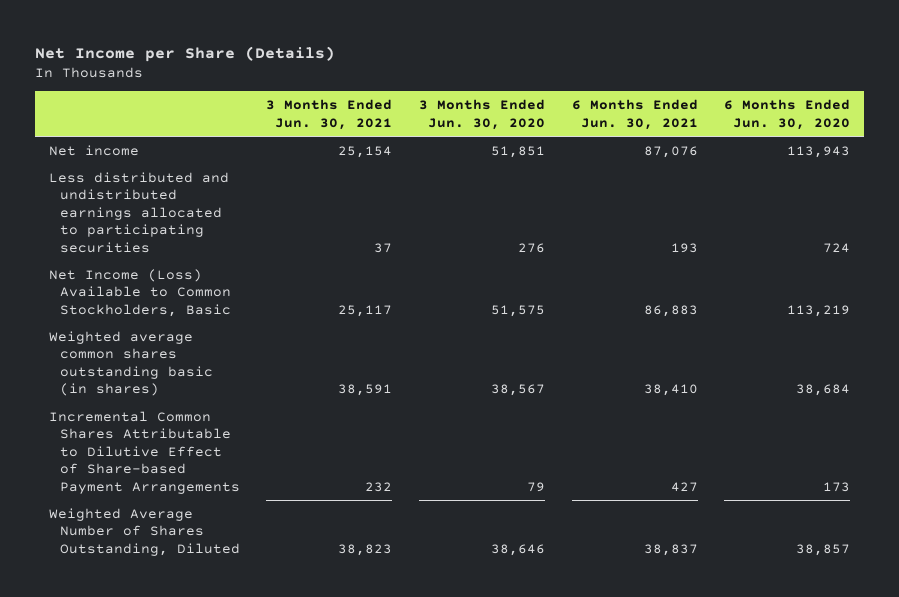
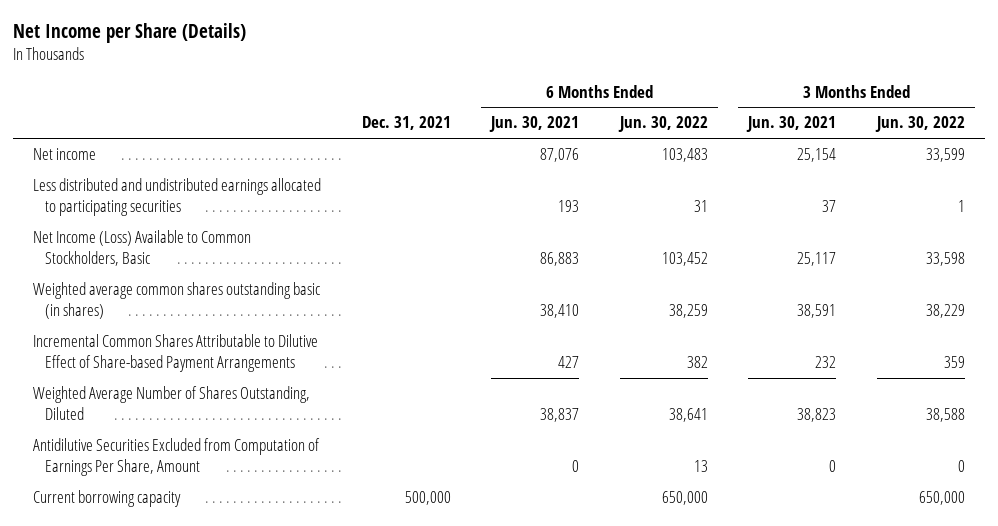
[419,99,546,130] 3 Months Ended Jun. 30, 2020 -> none
[724,99,851,130] 6 Months Ended Jun. 30, 2020 -> none
none -> [361,116,451,131] Dec. 31, 2021
none -> [617,116,708,133] Jun. 30, 2022
none -> [874,116,965,133] Jun. 30, 2022
none -> [33,438,321,477] Antidilutive Securities Excluded from Computation of Earnings Per Share, Amount
none -> [33,490,182,508] Current borrowing capacity

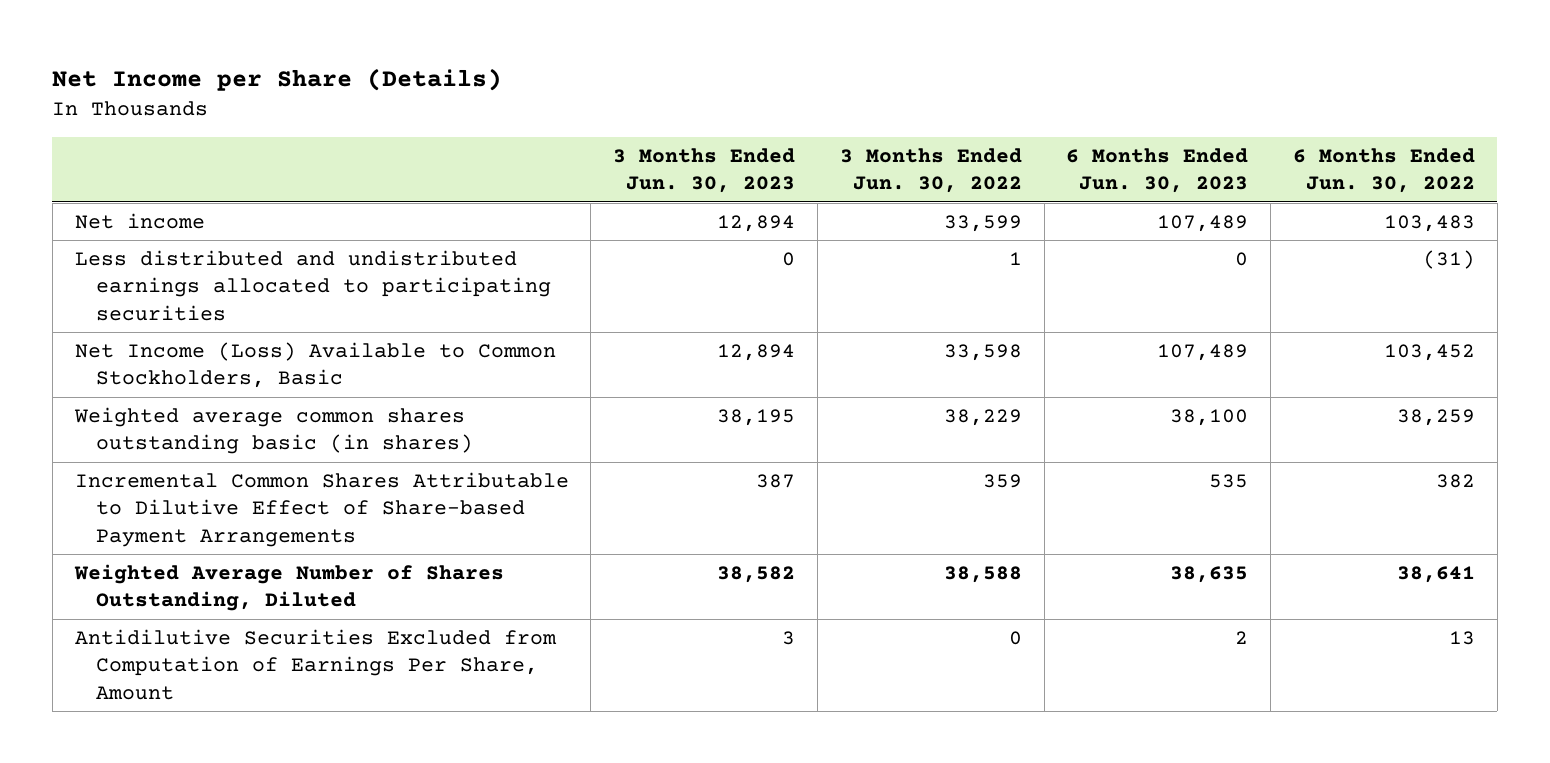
[361,116,451,131] Dec. 31, 2021 -> none
[489,116,580,133] Jun. 30, 2021 -> none
[746,116,837,133] Jun. 30, 2021 -> none
none -> [613,147,796,194] 3 Months Ended Jun. 30, 2023
none -> [1066,147,1249,194] 6 Months Ended Jun. 30, 2023
[693,200,708,213] 31 -> [1423,249,1476,269] (31)
[33,490,182,508] Current borrowing capacity -> none

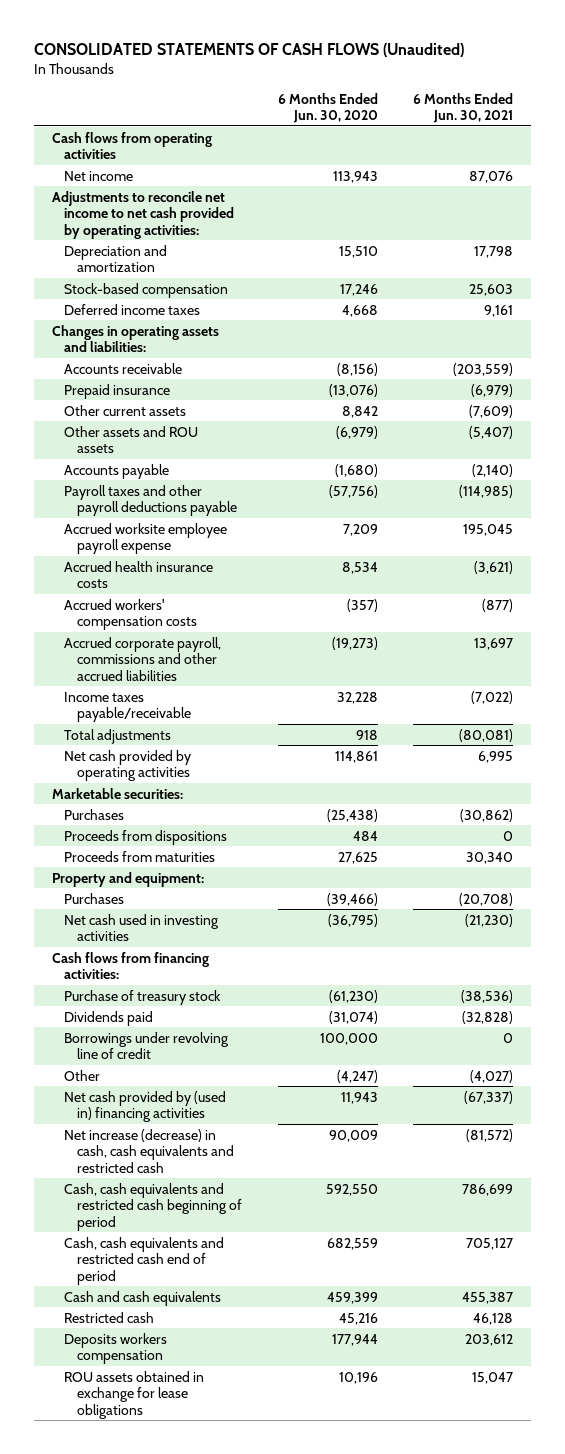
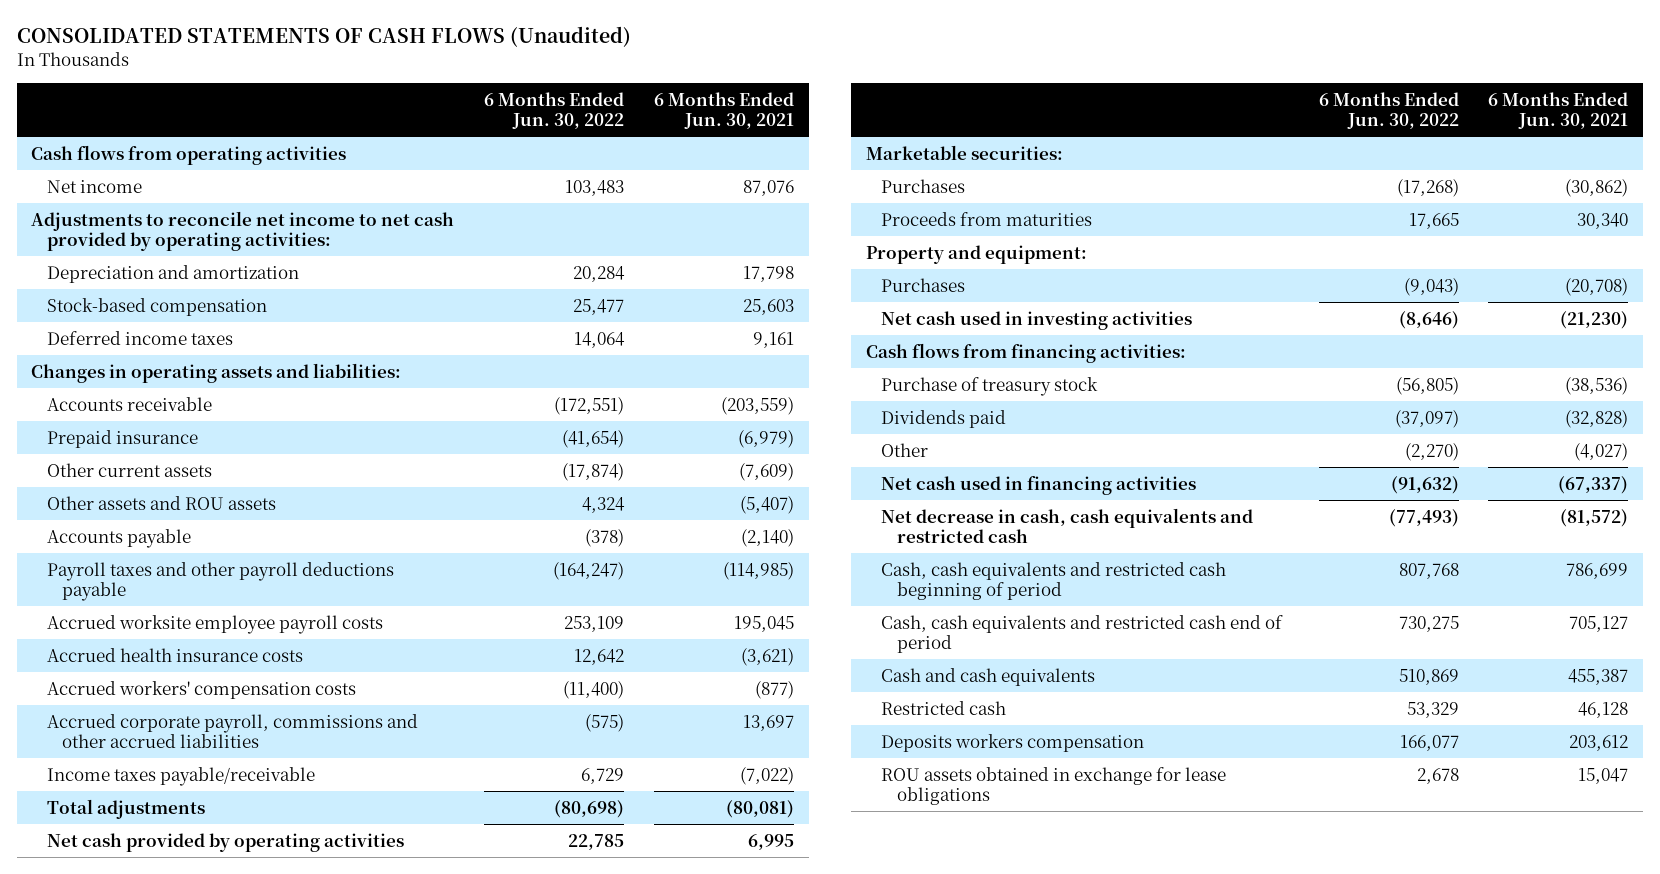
[277,92,378,124] 6 Months Ended Jun. 30, 2020 -> none
none -> [484,91,625,130] 6 Months Ended Jun. 30, 2022
[64,522,228,555] Accrued worksite employee payroll expense -> [46,614,383,634] Accrued worksite employee payroll costs
[64,829,228,845] Proceeds from dispositions -> none
[64,1031,230,1060] Borrowings under revolving line of credit -> none
[64,1090,227,1123] Net cash provided by (used in) financing activities -> [881,475,1197,495] Net cash used in financing activities
[64,1128,235,1173] Net increase (decrease) in cash, cash equivalents and restricted cash -> [881,507,1254,544] Net decrease in cash, cash equivalents and restricted cash

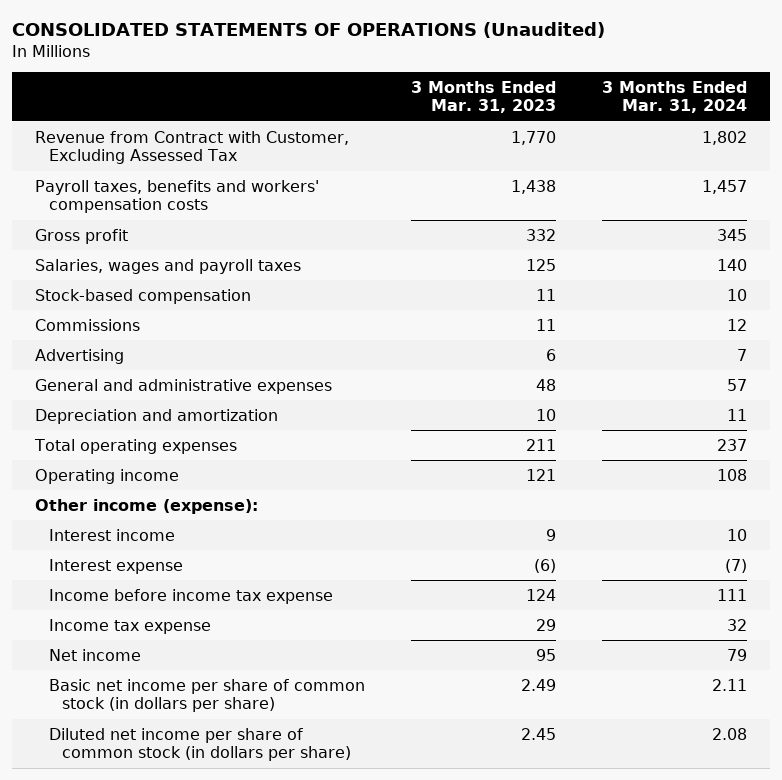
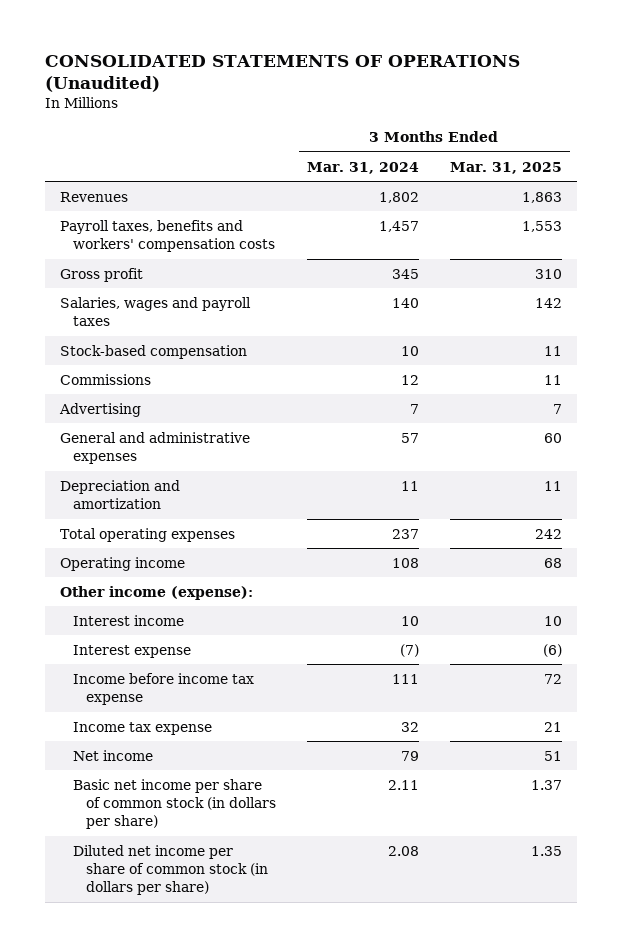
[410,81,556,114] 3 Months Ended Mar. 31, 2023 -> none
none -> [449,161,562,174] Mar. 31, 2025
[35,130,350,165] Revenue from Contract with Customer, Excluding Assessed Tax -> [60,191,129,202] Revenues

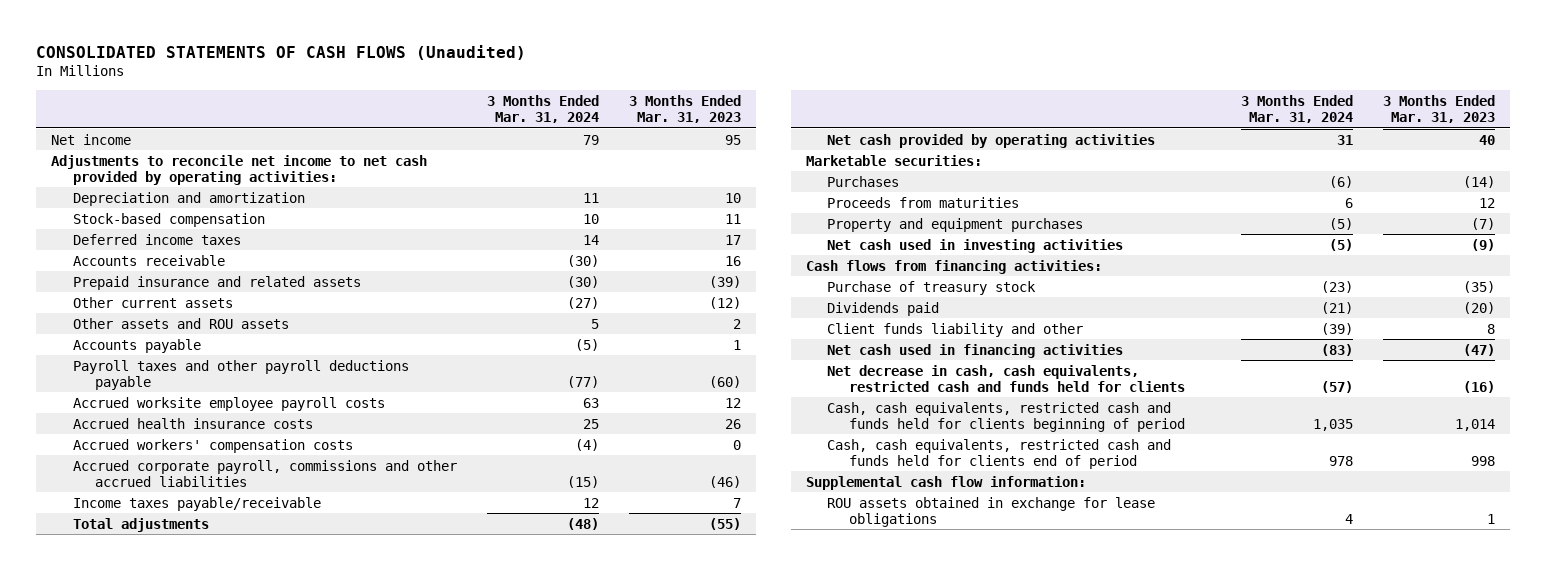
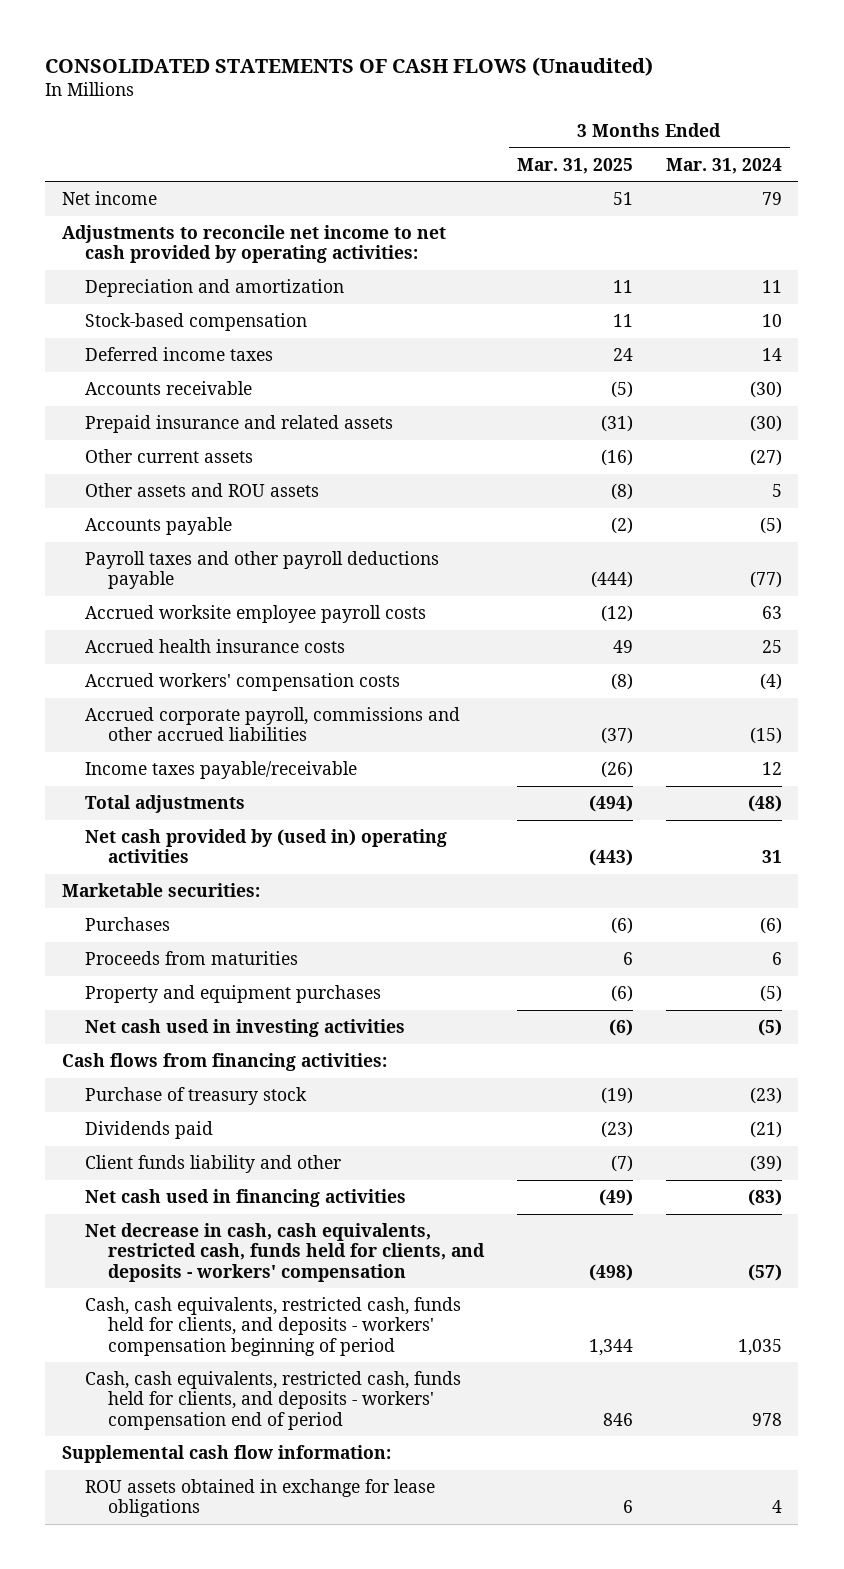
[628,95,741,124] 3 Months Ended Mar. 31, 2023 -> none
none -> [516,157,633,174] Mar. 31, 2025
[827,133,1156,148] Net cash provided by operating activities -> [84,829,447,864] Net cash provided by (used in) operating activities
[827,364,1186,392] Net decrease in cash, cash equivalents, restricted cash and funds held for clients -> [84,1223,486,1282] Net decrease in cash, cash equivalents, restricted cash, funds held for clients, and deposits - workers' compensation
[827,401,1186,432] Cash, cash equivalents, restricted cash and funds held for clients beginning of period -> [84,1297,461,1356] Cash, cash equivalents, restricted cash, funds held for clients, and deposits - workers' compensation beginning of period
[827,438,1172,469] Cash, cash equivalents, restricted cash and funds held for clients end of period -> [84,1371,461,1430] Cash, cash equivalents, restricted cash, funds held for clients, and deposits - workers' compensation end of period

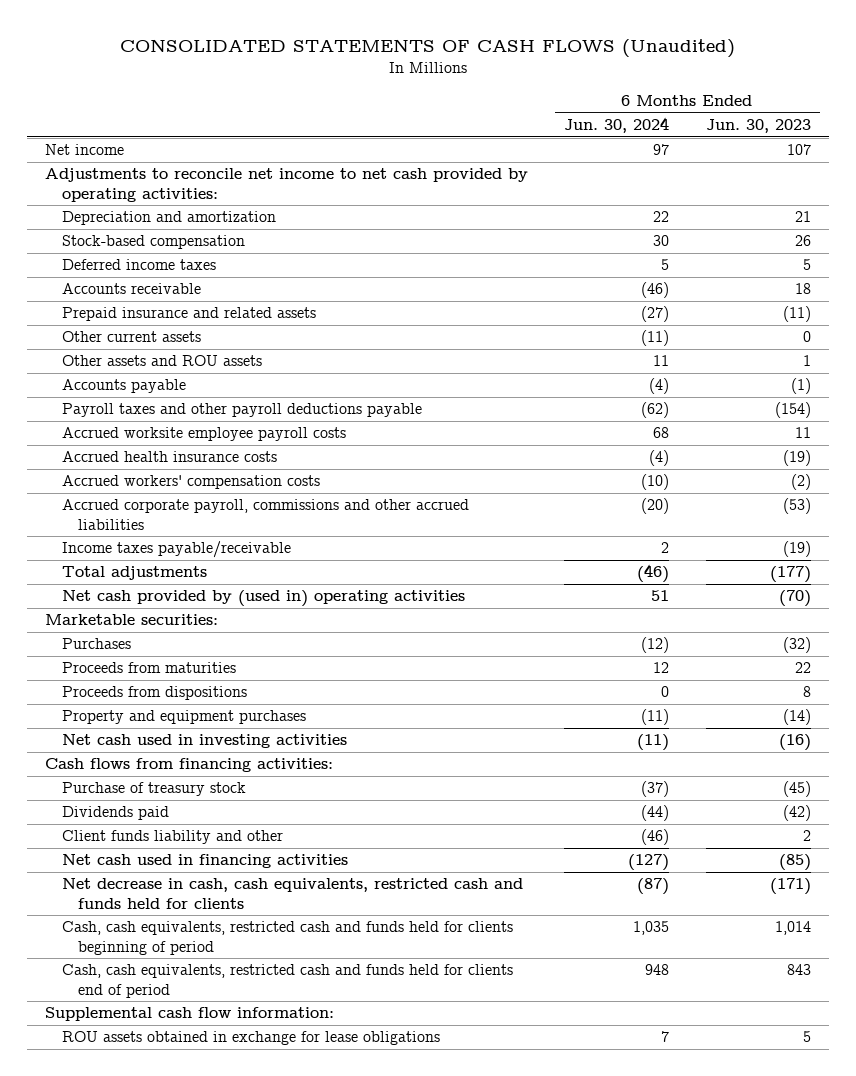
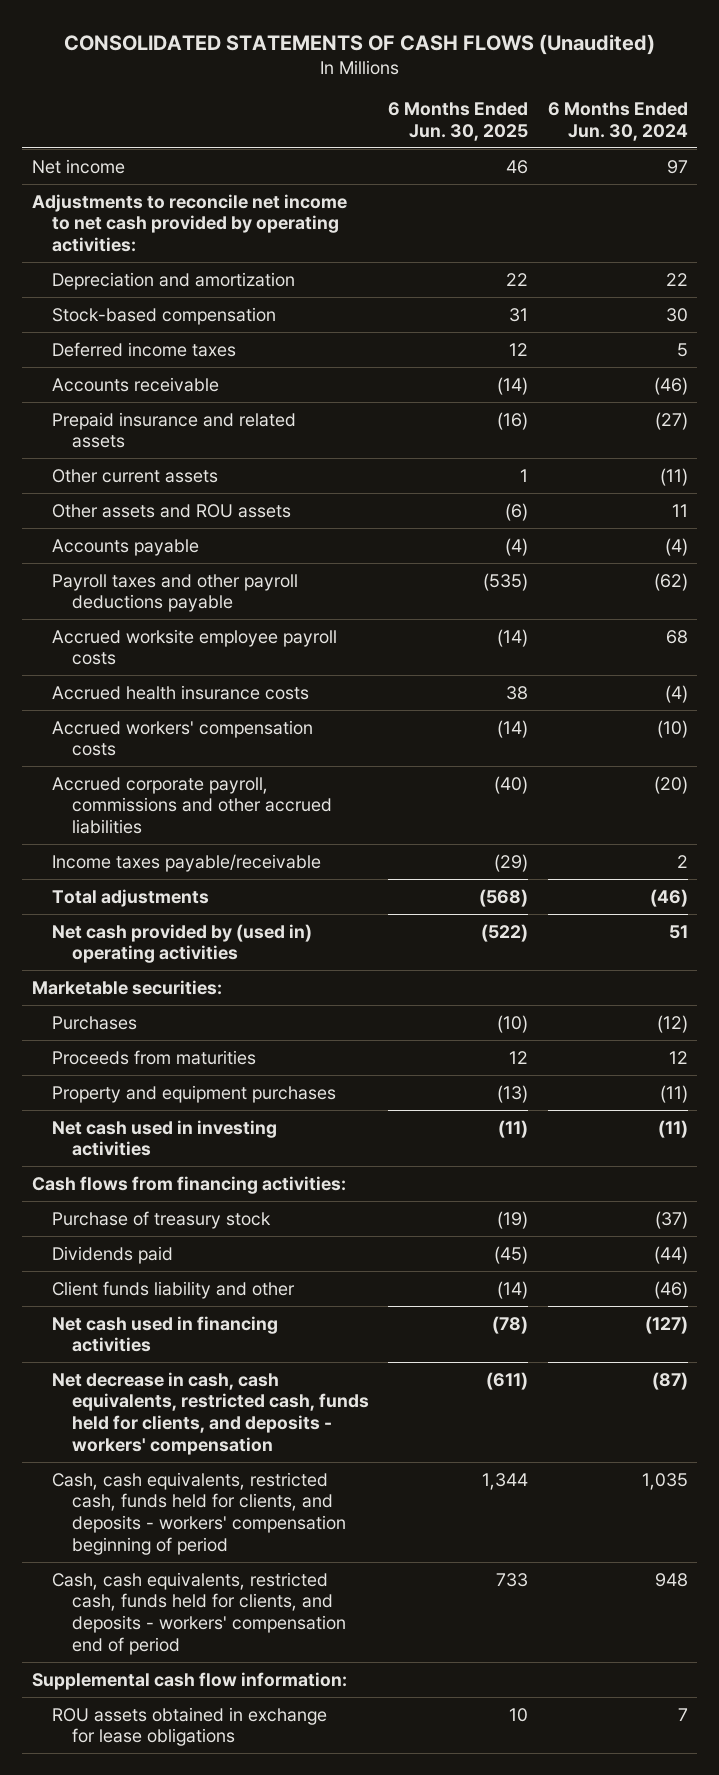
[705,119,811,134] Jun. 30, 2023 -> none
none -> [388,102,529,141] 6 Months Ended Jun. 30, 2025
[61,686,247,701] Proceeds from dispositions -> none
[61,878,523,909] Net decrease in cash, cash equivalents, restricted cash and funds held for clients -> [51,1371,370,1455] Net decrease in cash, cash equivalents, restricted cash, funds held for clients, and deposits - workers' compensation
[61,921,513,955] Cash, cash equivalents, restricted cash and funds held for clients beginning of period -> [51,1471,347,1555] Cash, cash equivalents, restricted cash, funds held for clients, and deposits - workers' compensation beginning of period
[61,964,513,998] Cash, cash equivalents, restricted cash and funds held for clients end of period -> [51,1571,347,1655] Cash, cash equivalents, restricted cash, funds held for clients, and deposits - workers' compensation end of period

